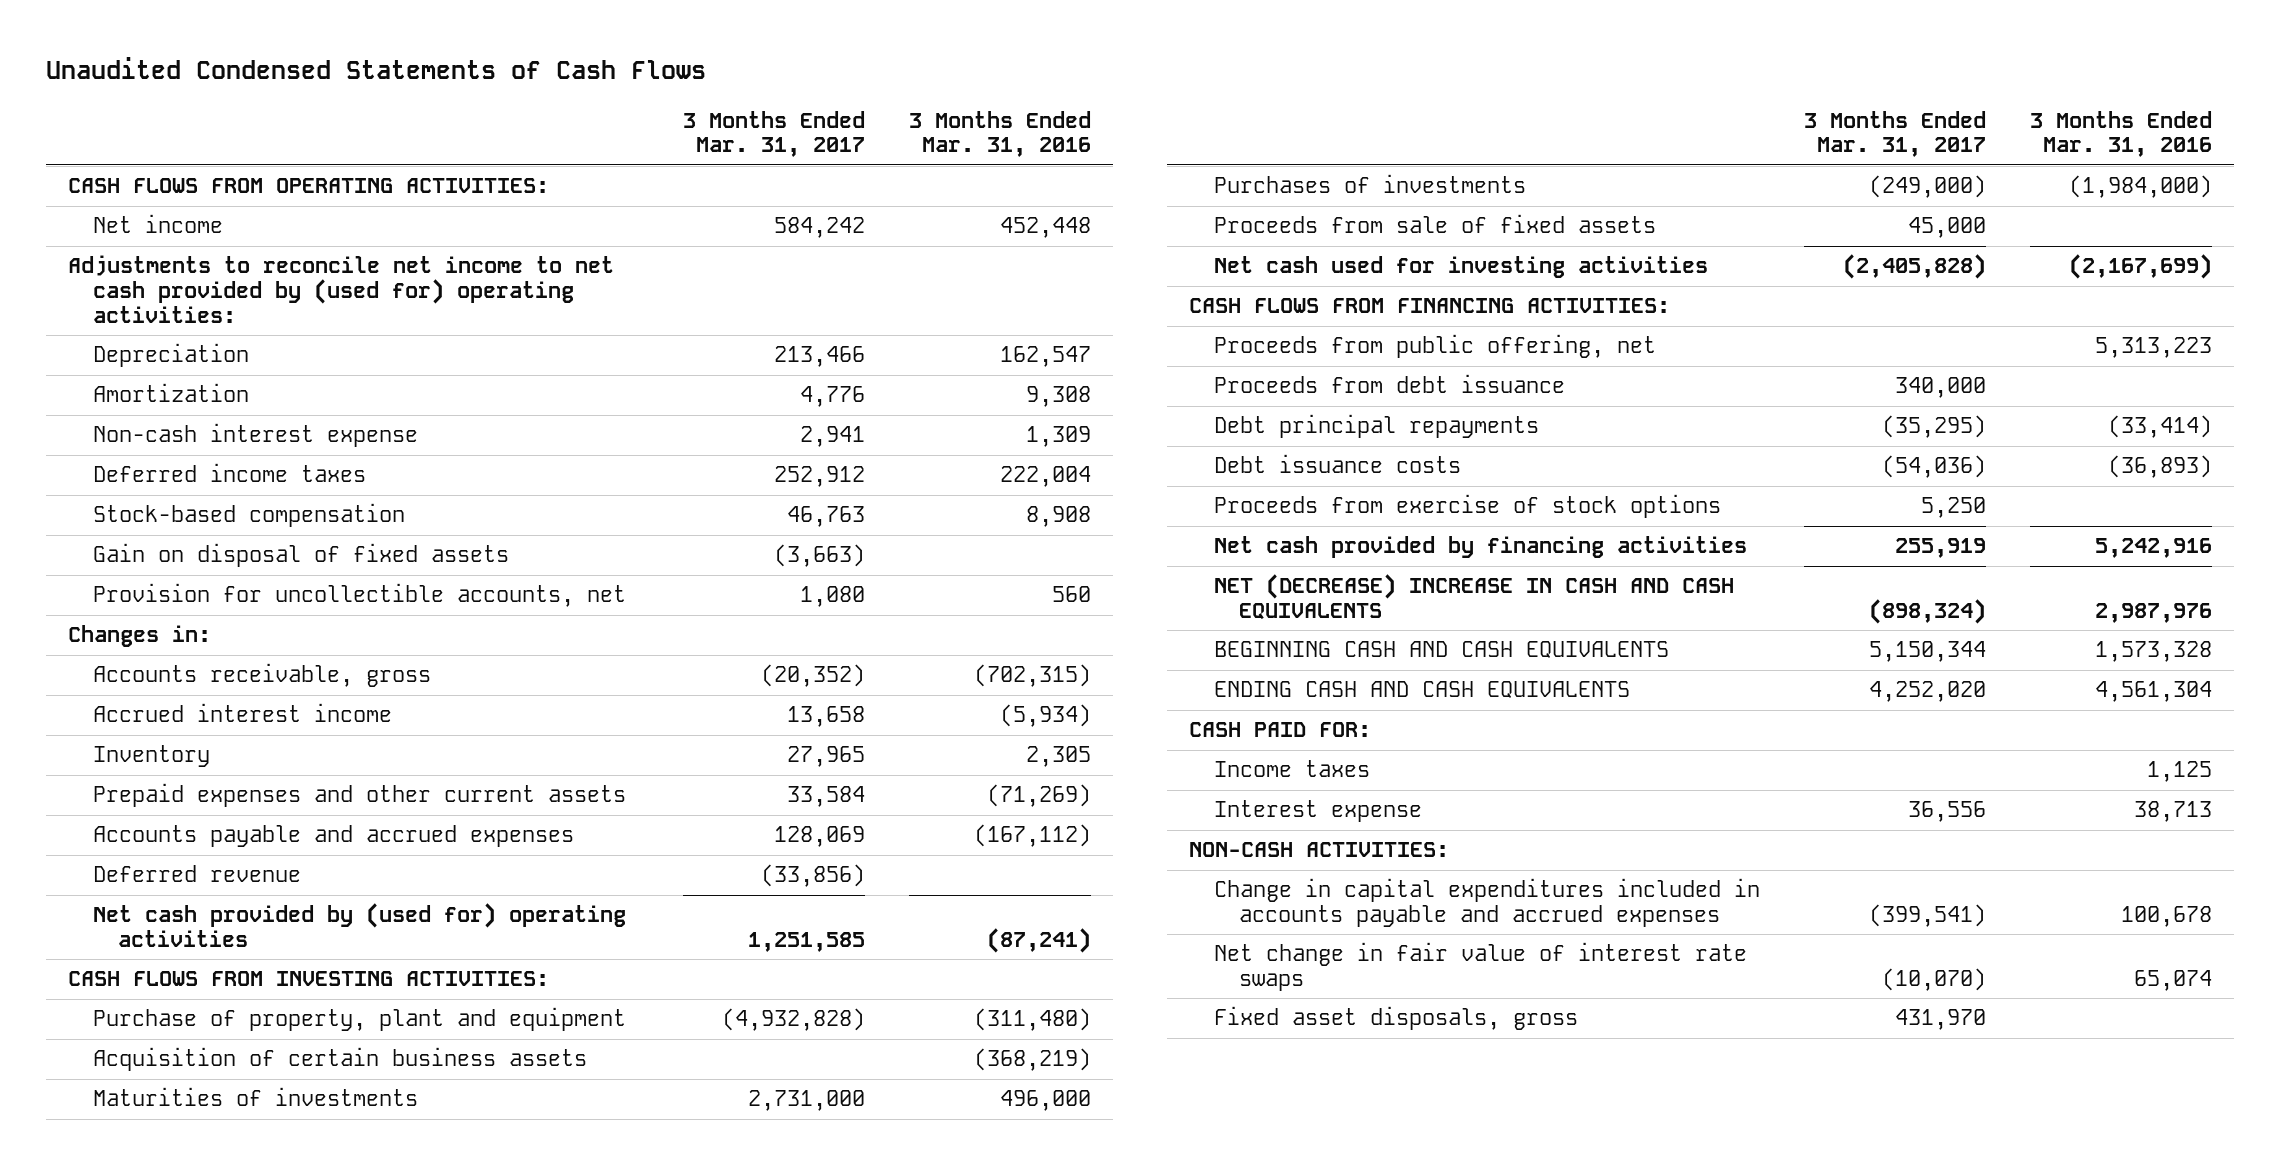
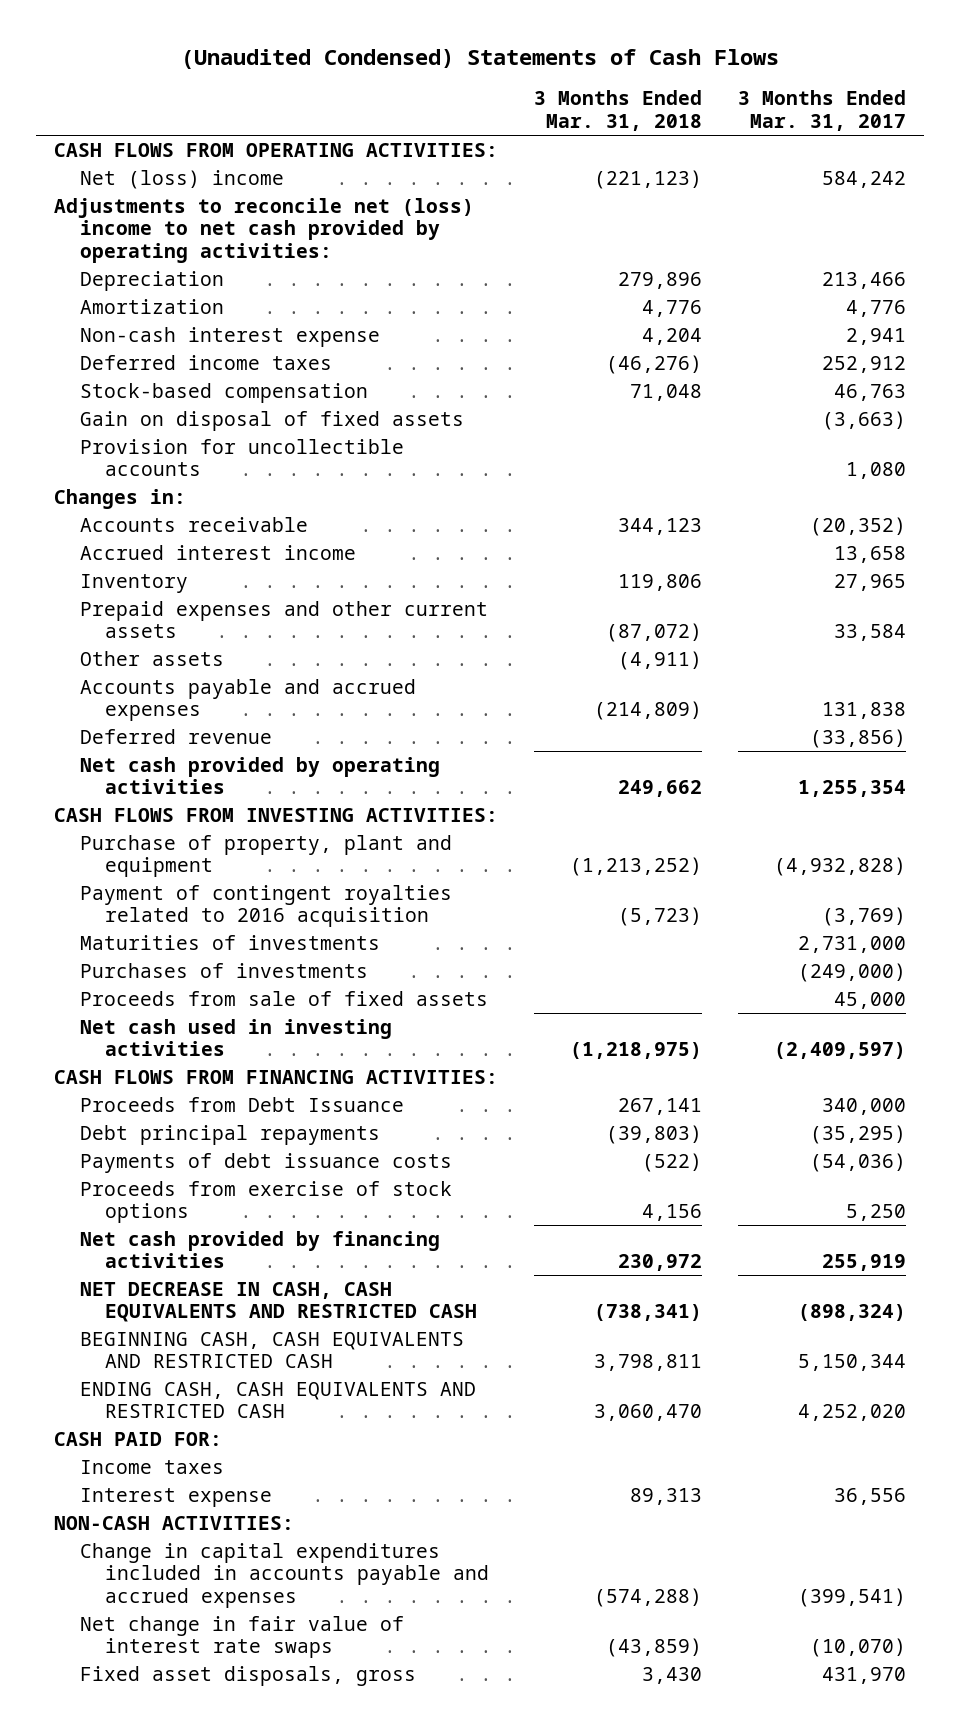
[45,57,706,80] Unaudited Condensed Statements of Cash Flows -> [180,49,779,70] (Unaudited Condensed) Statements of Cash Flows
[909,110,1092,158] 3 Months Ended Mar. 31, 2016 -> none
none -> [533,90,702,132] 3 Months Ended Mar. 31, 2018
[92,214,223,234] Net income -> [79,169,284,189] Net (loss) income
[67,255,614,323] Adjustments to reconcile net income to net cash provided by (used for) operating activities: -> [53,197,474,264] Adjustments to reconcile net (loss) income to net cash provided by operating activities:
[92,583,626,608] Provision for uncollectible accounts, net -> [79,438,404,477] Provision for uncollectible accounts
[92,663,431,688] Accounts receivable, gross -> [79,516,308,532] Accounts receivable
none -> [79,650,224,666] Other assets
[774,826,866,848] 128,069 -> [822,702,907,720] 131,838
[92,903,626,948] Net cash provided by (used for) operating activities -> [79,756,440,795] Net cash provided by operating activities
[748,932,866,953] 1,251,585 -> [798,780,907,798] 1,255,354
[92,1047,587,1072] Acquisition of certain business assets -> none
none -> [79,884,452,928] Payment of contingent royalties related to 2016 acquisition
[1213,256,1708,279] Net cash used for investing activities -> [79,1018,392,1057] Net cash used in investing activities
[1843,254,1987,280] (2,405,828) -> [774,1042,907,1060] (2,409,597)
[1213,334,1656,359] Proceeds from public offering, net -> none
[1213,374,1565,394] Proceeds from debt issuance -> [79,1096,404,1112] Proceeds from Debt Issuance
[1213,454,1461,474] Debt issuance costs -> [79,1152,452,1173] Payments of debt issuance costs
[1213,574,1734,621] NET (DECREASE) INCREASE IN CASH AND CASH EQUIVALENTS -> [79,1281,478,1323] NET DECREASE IN CASH, CASH EQUIVALENTS AND RESTRICTED CASH
[1213,641,1669,659] BEGINNING CASH AND CASH EQUIVALENTS -> [79,1331,464,1369] BEGINNING CASH, CASH EQUIVALENTS AND RESTRICTED CASH
[1213,681,1630,699] ENDING CASH AND CASH EQUIVALENTS -> [79,1381,476,1419] ENDING CASH, CASH EQUIVALENTS AND RESTRICTED CASH

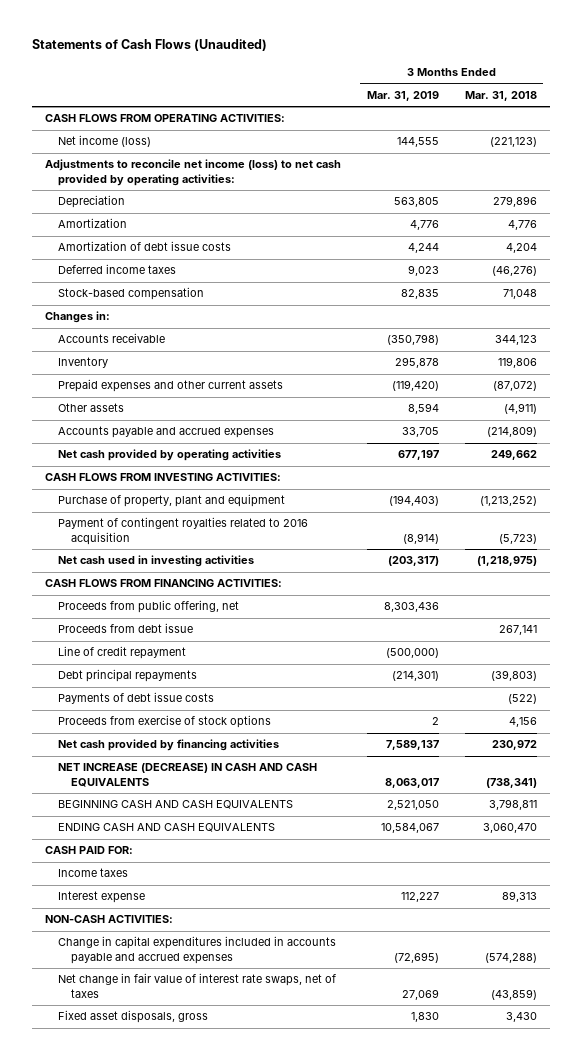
[180,49,779,70] (Unaudited Condensed) Statements of Cash Flows -> [32,39,268,52] Statements of Cash Flows (Unaudited)
[738,90,907,132] 3 Months Ended Mar. 31, 2017 -> none
none -> [366,90,439,101] Mar. 31, 2019
[79,169,284,189] Net (loss) income -> [58,135,152,148] Net income (loss)
[53,197,474,264] Adjustments to reconcile net (loss) income to net cash provided by operating activities: -> [45,159,342,186] Adjustments to reconcile net income (loss) to net cash provided by operating activities:
[79,326,380,347] Non-cash interest expense -> [58,241,232,252] Amortization of debt issue costs
[79,410,464,431] Gain on disposal of fixed assets -> none
[79,438,404,477] Provision for uncollectible accounts -> none
[79,544,356,560] Accrued interest income -> none
[79,728,272,744] Deferred revenue -> none
[79,934,380,950] Maturities of investments -> none
[79,962,368,978] Purchases of investments -> none
[79,990,488,1006] Proceeds from sale of fixed assets -> none
none -> [58,600,240,614] Proceeds from public offering, net
[79,1096,404,1112] Proceeds from Debt Issuance -> [58,623,194,634] Proceeds from debt issue
none -> [58,646,187,660] Line of credit repayment
[79,1152,452,1173] Payments of debt issuance costs -> [58,692,215,705] Payments of debt issue costs
[79,1281,478,1323] NET DECREASE IN CASH, CASH EQUIVALENTS AND RESTRICTED CASH -> [58,763,318,787] NET INCREASE (DECREASE) IN CASH AND CASH EQUIVALENTS
[79,1331,464,1369] BEGINNING CASH, CASH EQUIVALENTS AND RESTRICTED CASH -> [58,800,294,810] BEGINNING CASH AND CASH EQUIVALENTS
[79,1381,476,1419] ENDING CASH, CASH EQUIVALENTS AND RESTRICTED CASH -> [58,823,276,833] ENDING CASH AND CASH EQUIVALENTS
[79,1615,404,1659] Net change in fair value of interest rate swaps -> [58,973,337,998] Net change in fair value of interest rate swaps, net of taxes

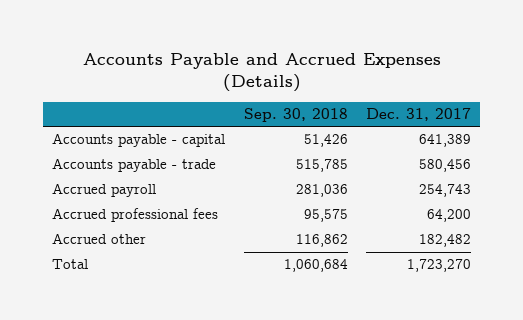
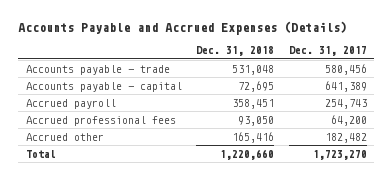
[243,108,348,123] Sep. 30, 2018 -> none
none -> [196,46,275,57] Dec. 31, 2018
[51,133,225,148] Accounts payable - capital -> [25,81,182,92] Accounts payable - capital

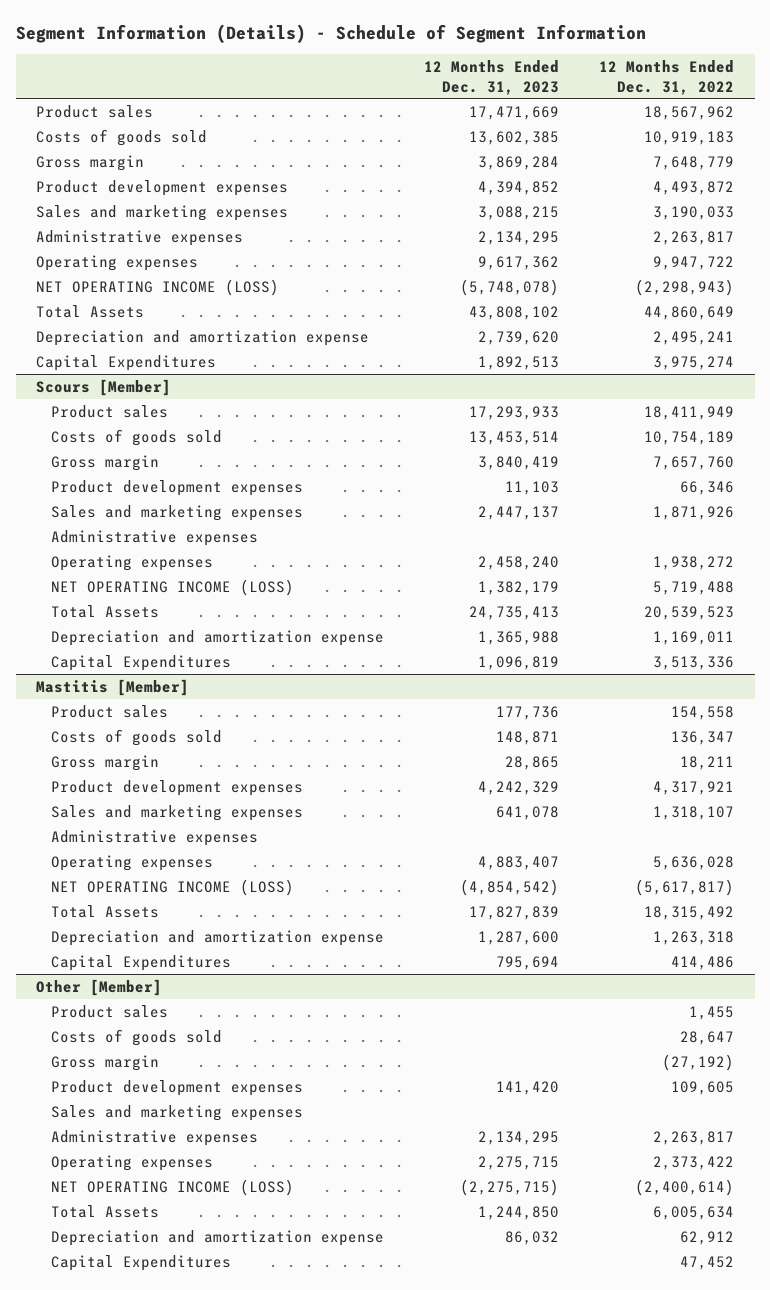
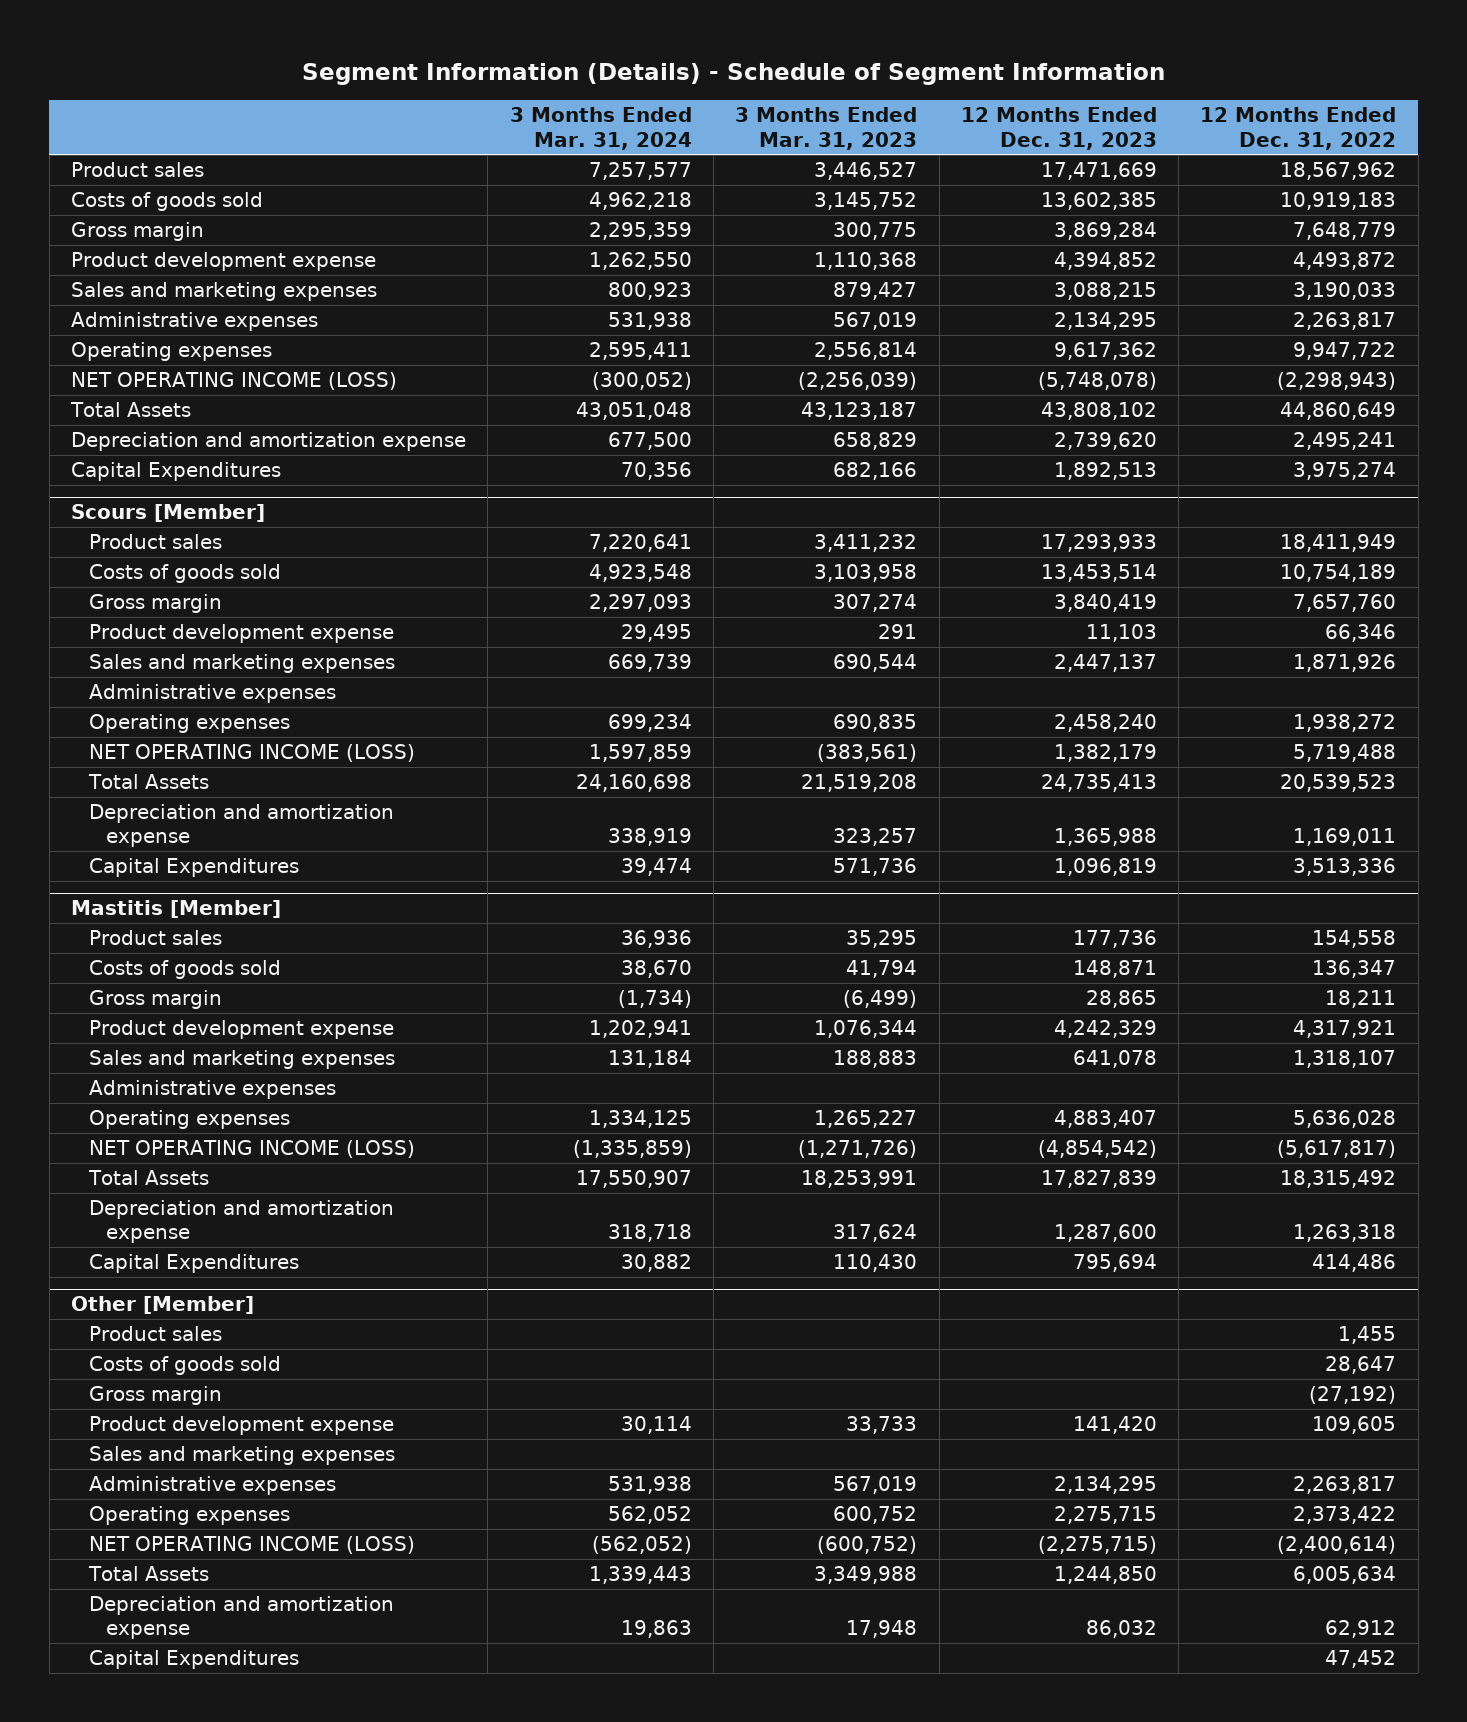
none -> [509,107,692,150] 3 Months Ended Mar. 31, 2024
none -> [735,107,918,150] 3 Months Ended Mar. 31, 2023
[35,179,288,196] Product development expenses -> [70,252,376,272] Product development expense
[51,479,304,496] Product development expenses -> [88,624,394,644] Product development expense
[51,779,304,796] Product development expenses -> [88,1020,394,1040] Product development expense
[51,1079,304,1096] Product development expenses -> [88,1416,394,1436] Product development expense

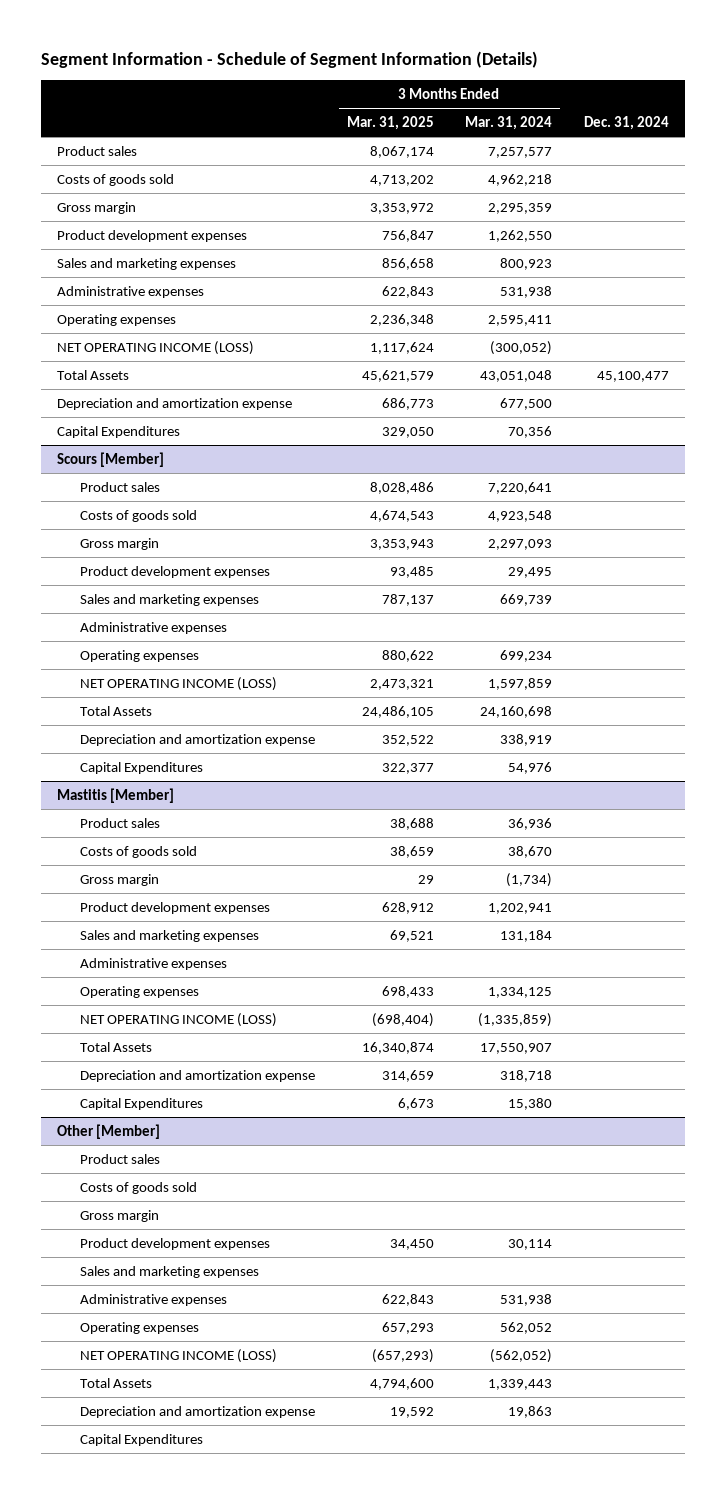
[301,63,1165,86] Segment Information (Details) - Schedule of Segment Information -> [41,51,539,69] Segment Information - Schedule of Segment Information (Details)
[735,107,918,150] 3 Months Ended Mar. 31, 2023 -> none
[960,107,1157,150] 12 Months Ended Dec. 31, 2023 -> none
[1200,107,1397,150] 12 Months Ended Dec. 31, 2022 -> none
none -> [346,116,434,131] Mar. 31, 2025
none -> [583,116,669,131] Dec. 31, 2024
[70,252,376,272] Product development expense -> [57,229,248,242] Product development expenses
[88,624,394,644] Product development expense -> [79,565,270,578] Product development expenses
[620,858,692,877] 39,474 -> [508,761,553,774] 54,976
[88,1020,394,1040] Product development expense -> [79,901,270,914] Product development expenses
[620,1254,692,1273] 30,882 -> [508,1097,553,1110] 15,380
[88,1416,394,1436] Product development expense -> [79,1237,270,1250] Product development expenses

